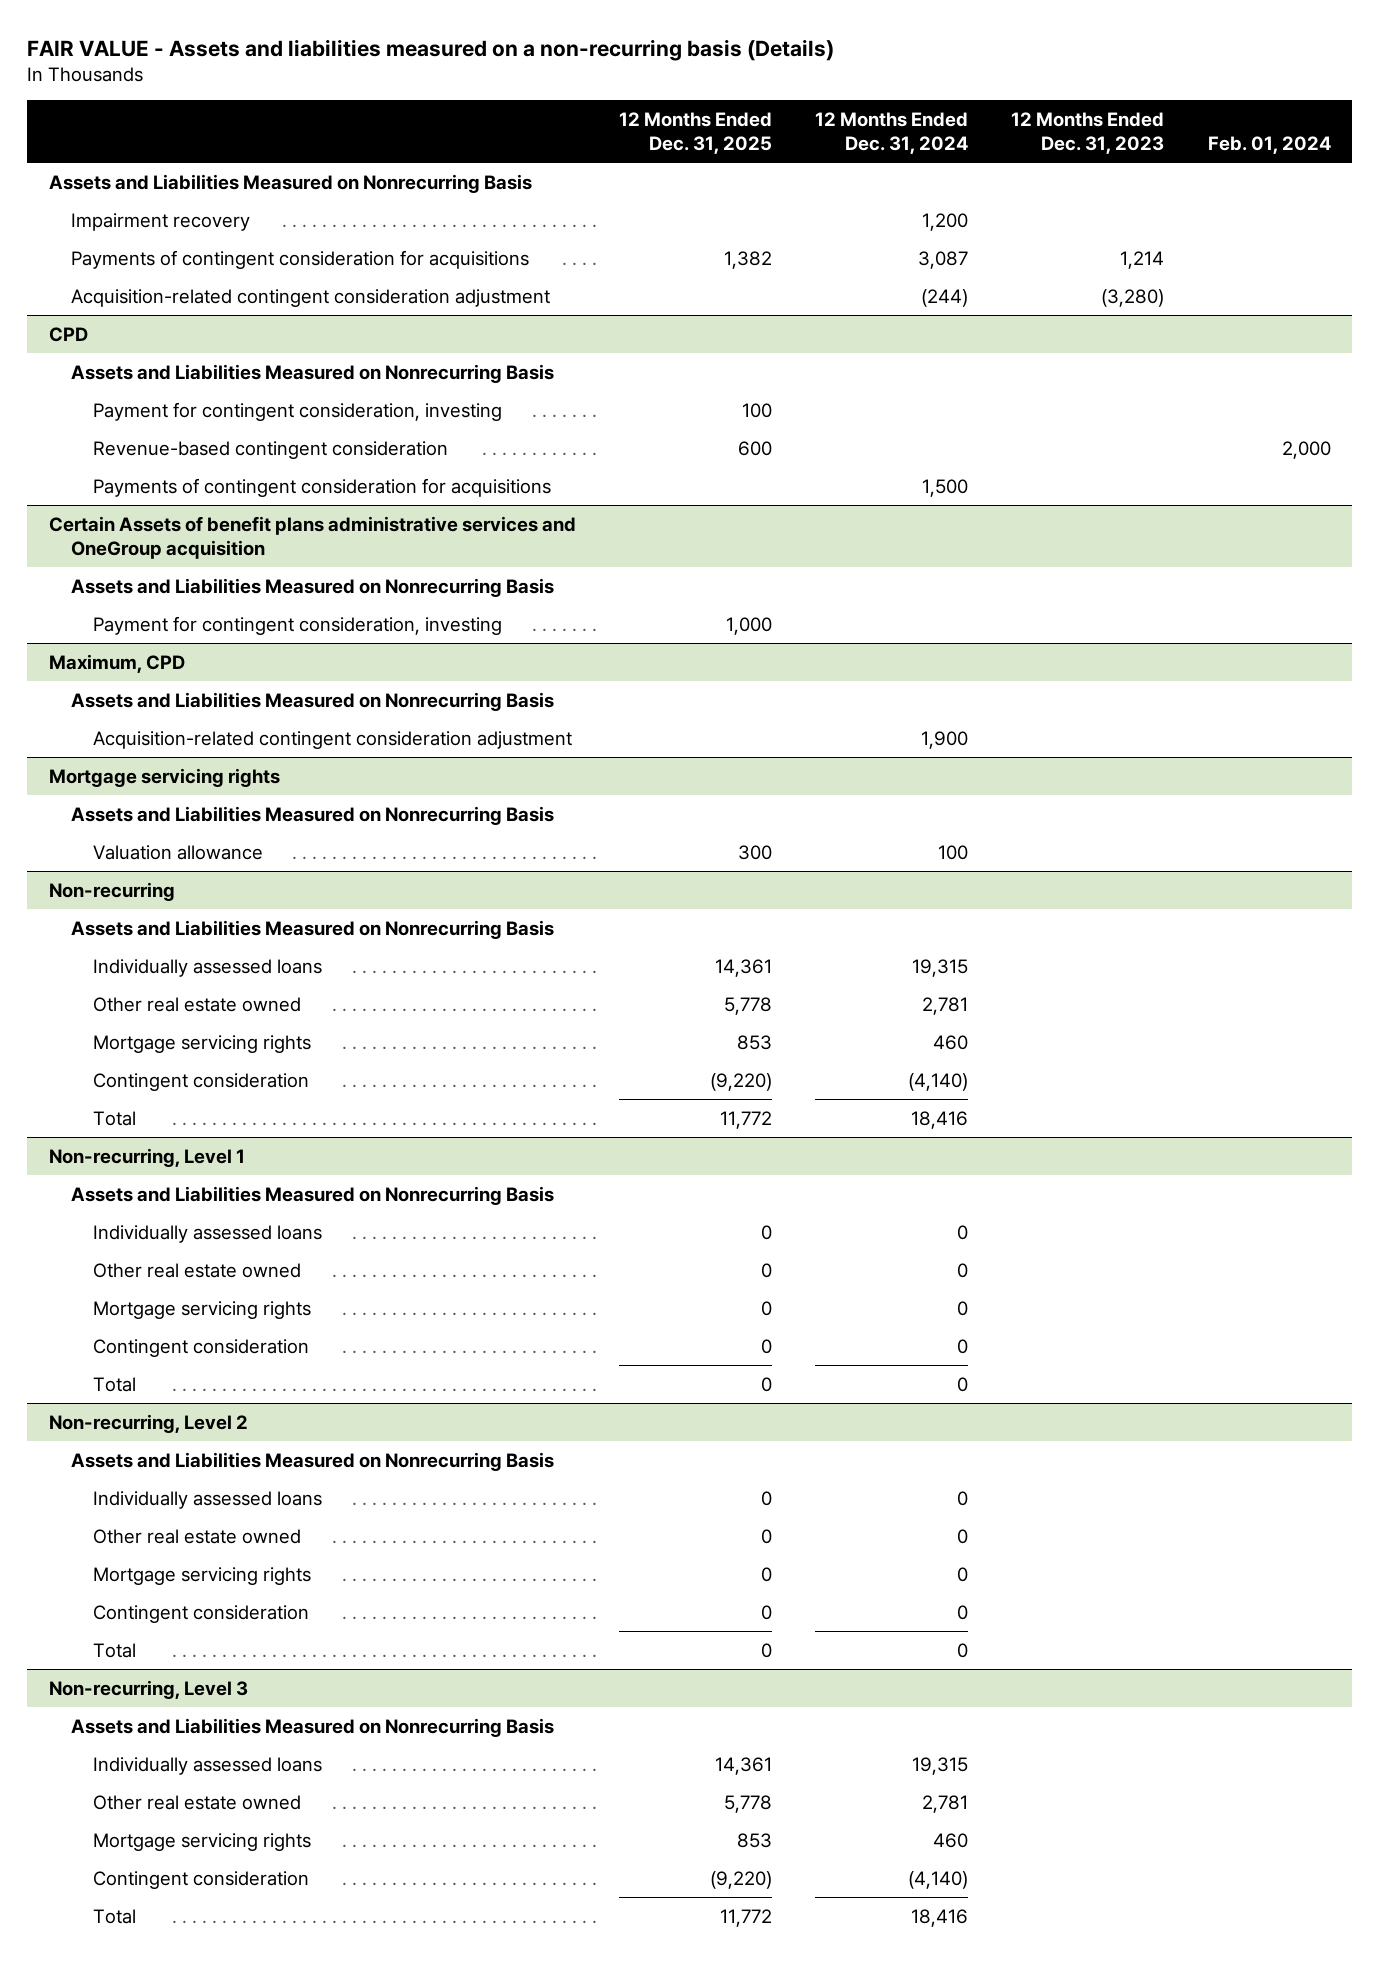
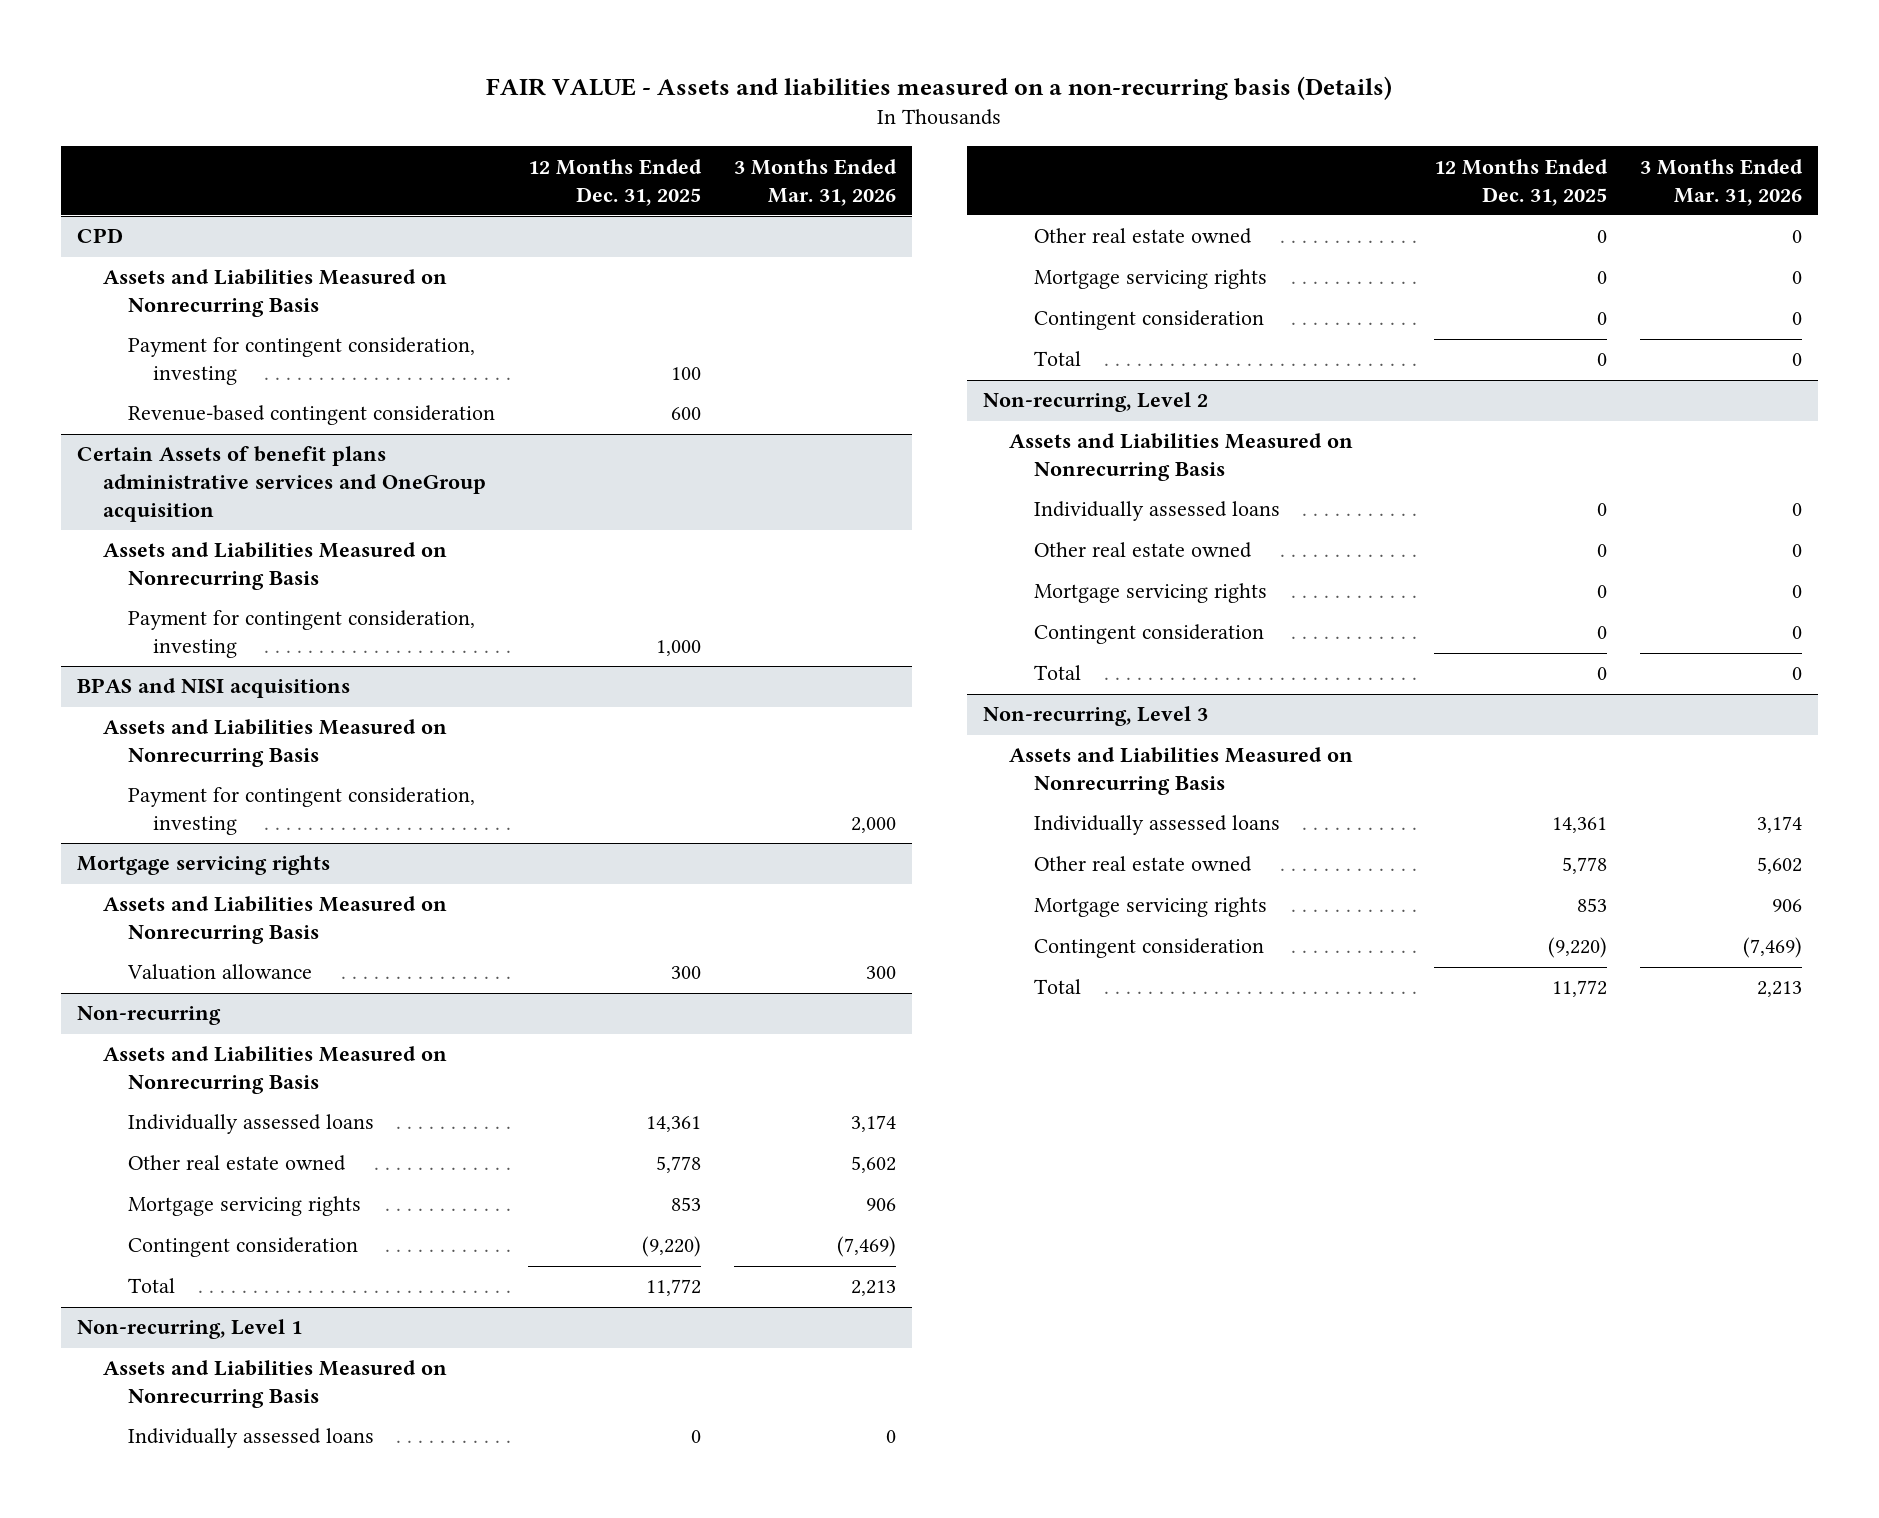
[815,111,969,154] 12 Months Ended Dec. 31, 2024 -> none
[1011,111,1165,154] 12 Months Ended Dec. 31, 2023 -> none
[1207,135,1331,154] Feb. 01, 2024 -> none
none -> [733,158,897,206] 3 Months Ended Mar. 31, 2026
[48,173,532,193] Assets and Liabilities Measured on Nonrecurring Basis -> none
[70,212,250,231] Impairment recovery -> none
[70,249,529,269] Payments of contingent consideration for acquisitions -> none
[70,288,550,307] Acquisition-related contingent consideration adjustment -> none
[92,477,551,497] Payments of contingent consideration for acquisitions -> none
[48,653,185,673] Maximum, CPD -> none
none -> [77,678,351,699] BPAS and NISI acquisitions
[92,730,572,749] Acquisition-related contingent consideration adjustment -> none
none -> [128,787,476,836] Payment for contingent consideration, investing

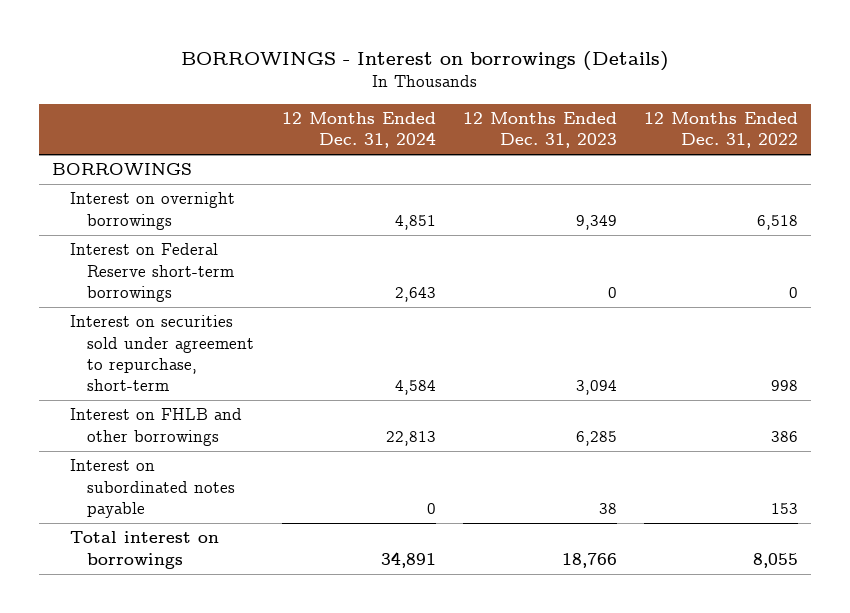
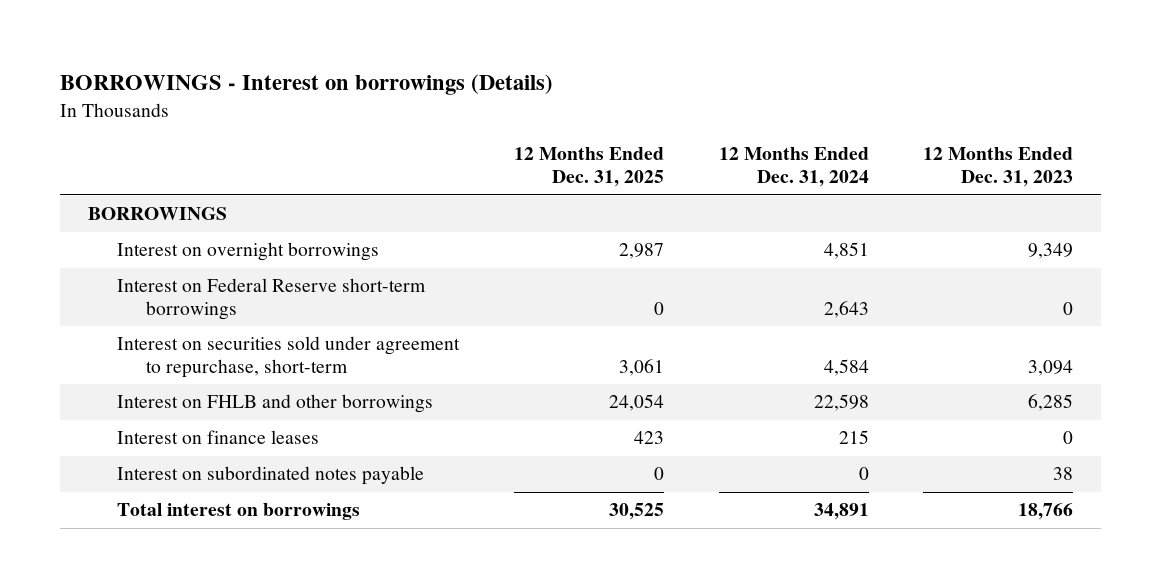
[643,112,798,149] 12 Months Ended Dec. 31, 2022 -> none
none -> [513,147,664,188] 12 Months Ended Dec. 31, 2025
[385,430,436,446] 22,813 -> [813,394,869,412] 22,598
none -> [116,430,319,445] Interest on finance leases

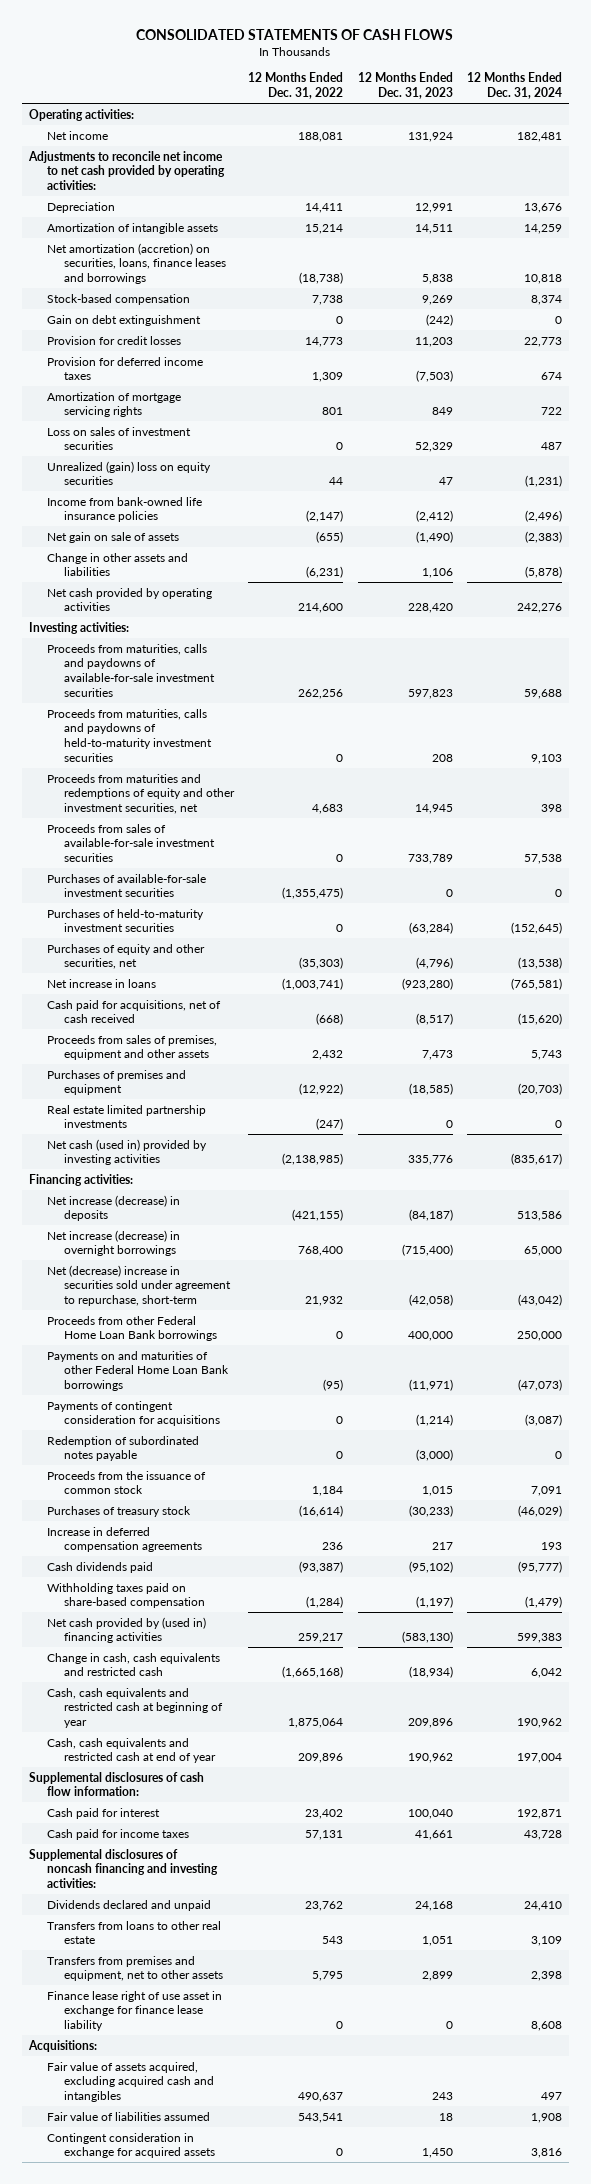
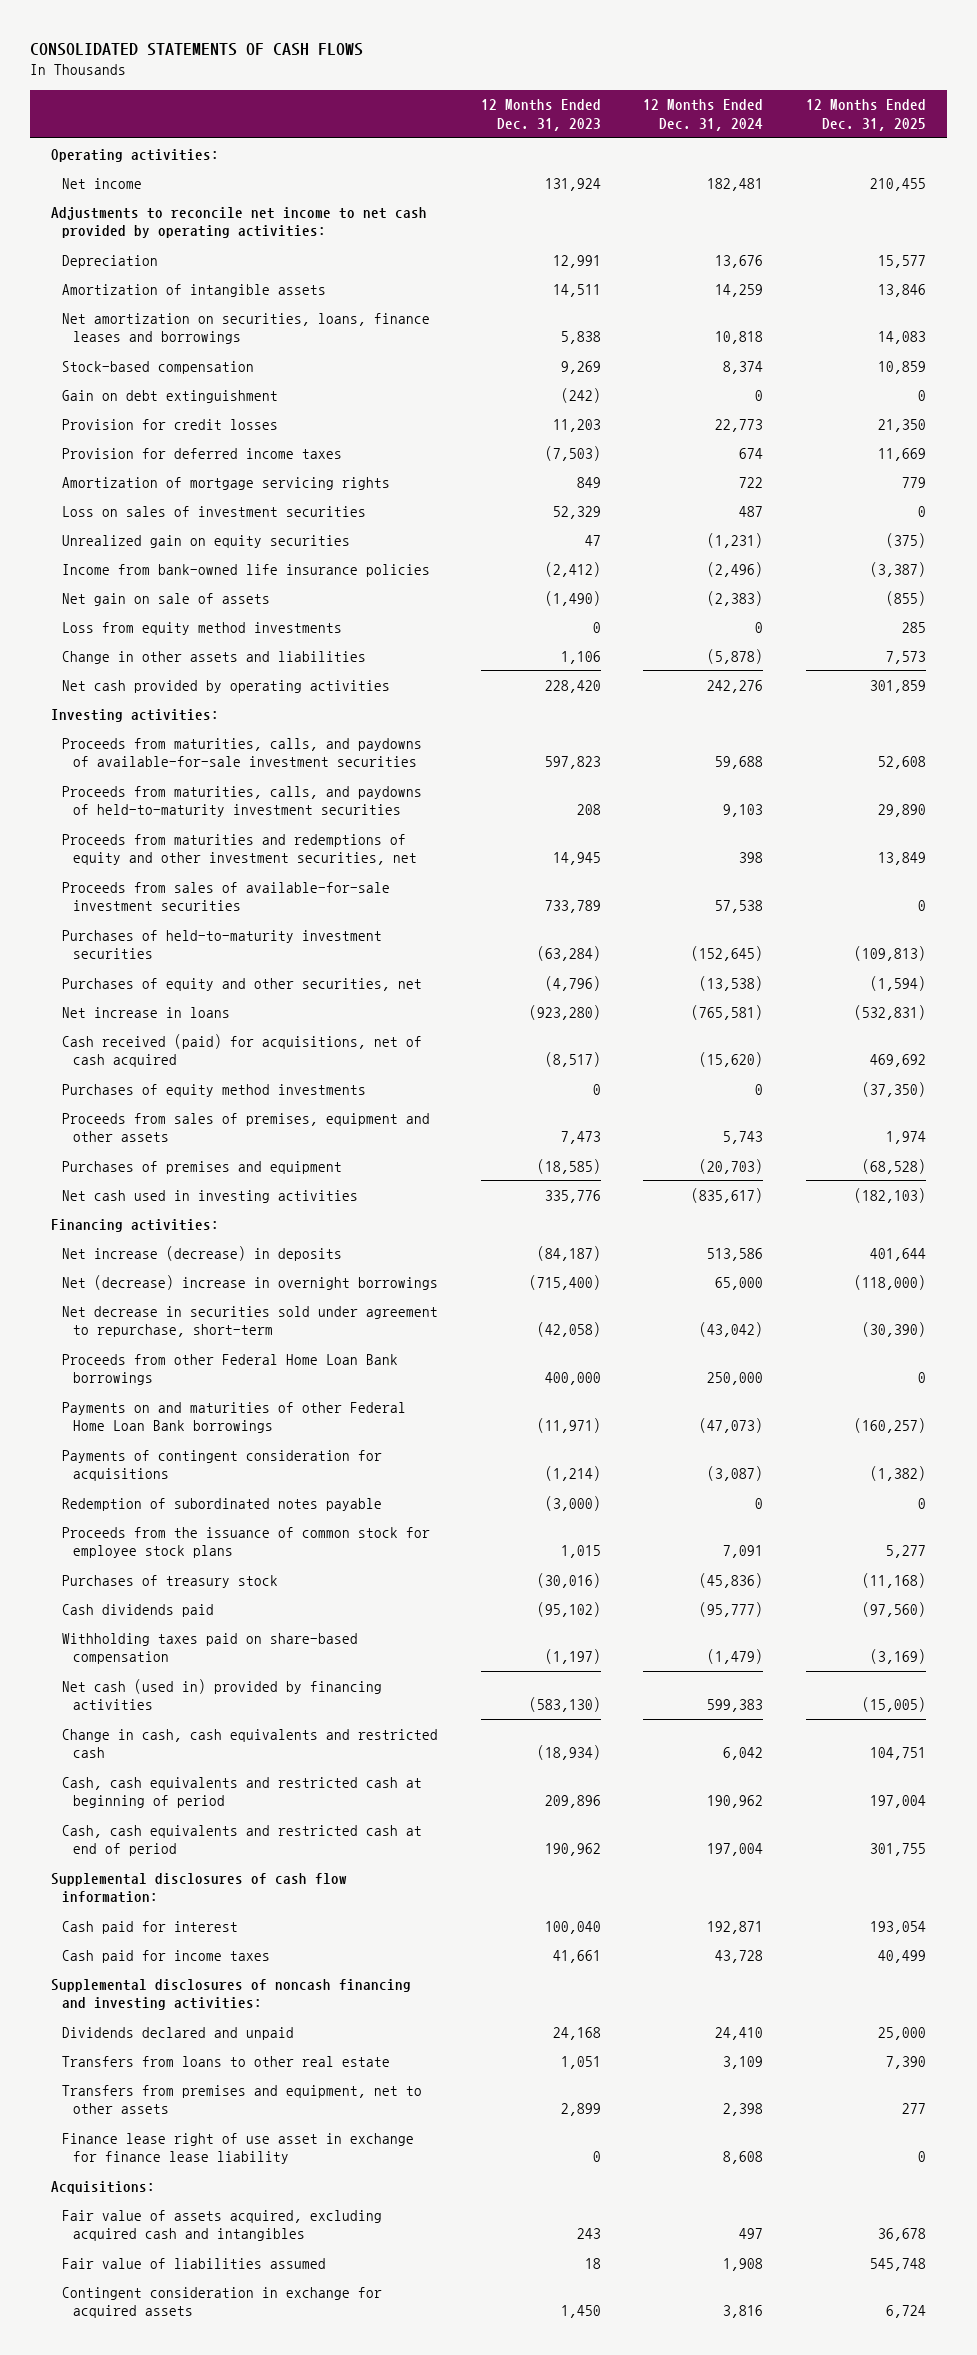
[248,72,344,100] 12 Months Ended Dec. 31, 2022 -> none
none -> [805,99,926,131] 12 Months Ended Dec. 31, 2025
[46,242,227,284] Net amortization (accretion) on securities, loans, finance leases and borrowings -> [62,312,431,345] Net amortization on securities, loans, finance leases and borrowings
[46,460,211,486] Unrealized (gain) loss on equity securities -> [62,534,351,548] Unrealized gain on equity securities
none -> [62,621,343,635] Loss from equity method investments
[46,643,216,697] Proceeds from maturities, calls and paydowns of available-for-sale investment securities -> [62,737,423,768] Proceeds from maturities, calls, and paydowns of available-for-sale investment securities
[46,708,213,762] Proceeds from maturities, calls and paydowns of held-to-maturity investment securities -> [62,785,423,818] Proceeds from maturities, calls, and paydowns of held-to-maturity investment securities
[46,873,206,898] Purchases of available-for-sale investment securities -> none
[46,999,221,1024] Cash paid for acquisitions, net of cash received -> [62,1033,423,1068] Cash received (paid) for acquisitions, net of cash acquired
none -> [62,1083,367,1097] Purchases of equity method investments
[46,1104,206,1129] Real estate limited partnership investments -> none
[46,1138,207,1166] Net cash (used in) provided by investing activities -> [62,1189,359,1203] Net cash used in investing activities
[46,1229,180,1257] Net increase (decrease) in overnight borrowings -> [62,1274,439,1290] Net (decrease) increase in overnight borrowings
[46,1264,232,1306] Net (decrease) increase in securities sold under agreement to repurchase, short-term -> [62,1305,439,1338] Net decrease in securities sold under agreement to repurchase, short-term
[46,1526,203,1553] Increase in deferred compensation agreements -> none
[46,1470,206,1495] Proceeds from the issuance of common stock -> [62,1526,431,1559] Proceeds from the issuance of common stock for employee stock plans
[408,1504,453,1517] (30,233) -> [536,1572,601,1588] (30,016)
[517,1504,562,1517] (46,029) -> [699,1572,764,1588] (45,836)
[46,1616,206,1644] Net cash provided by (used in) financing activities -> [62,1678,383,1711] Net cash (used in) provided by financing activities
[46,1687,224,1728] Cash, cash equivalents and restricted cash at beginning of year -> [62,1776,423,1809] Cash, cash equivalents and restricted cash at beginning of period
[46,1737,217,1764] Cash, cash equivalents and restricted cash at end of year -> [62,1824,423,1857] Cash, cash equivalents and restricted cash at end of period

